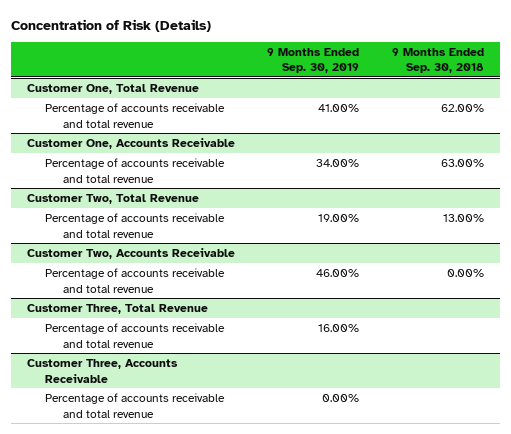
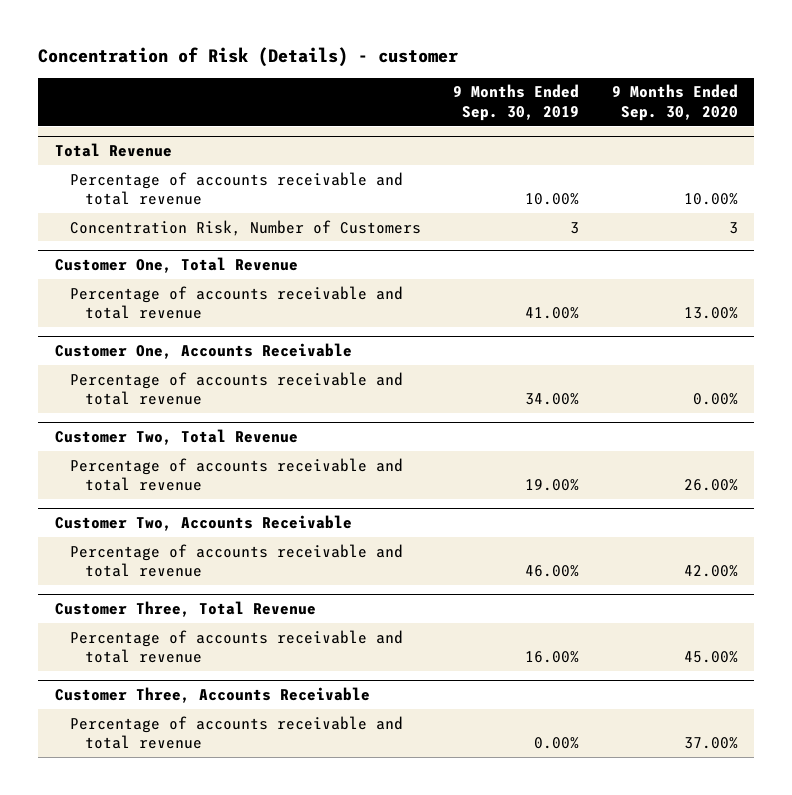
[10,18,211,32] Concentration of Risk (Details) -> [38,47,459,68] Concentration of Risk (Details) - customer
[391,47,484,74] 9 Months Ended Sep. 30, 2018 -> none
none -> [611,84,738,121] 9 Months Ended Sep. 30, 2020
none -> [54,143,172,158] Total Revenue
none -> [69,171,403,206] Percentage of accounts receivable and total revenue
none -> [69,219,421,236] Concentration Risk, Number of Customers

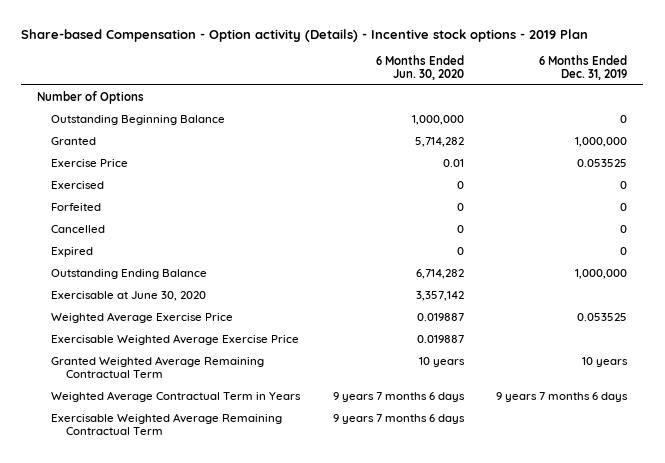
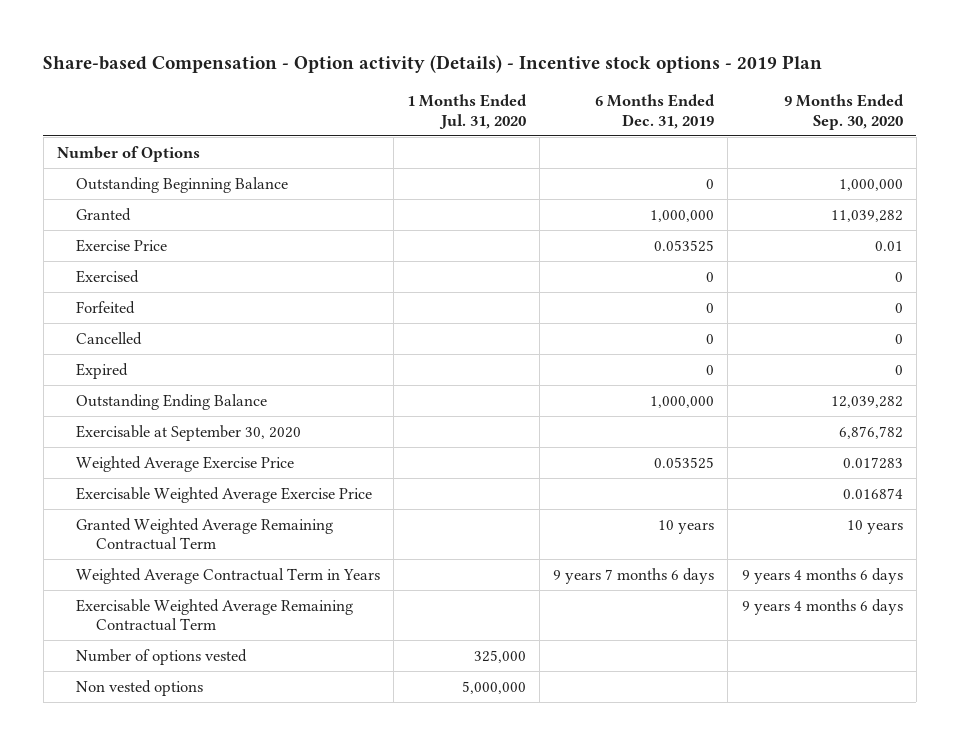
[375,54,464,81] 6 Months Ended Jun. 30, 2020 -> none
none -> [407,94,528,129] 1 Months Ended Jul. 31, 2020
none -> [783,94,904,130] 9 Months Ended Sep. 30, 2020
[51,290,207,301] Exercisable at June 30, 2020 -> [76,424,302,441] Exercisable at September 30, 2020
none -> [76,648,248,665] Number of options vested
none -> [76,679,204,696] Non vested options

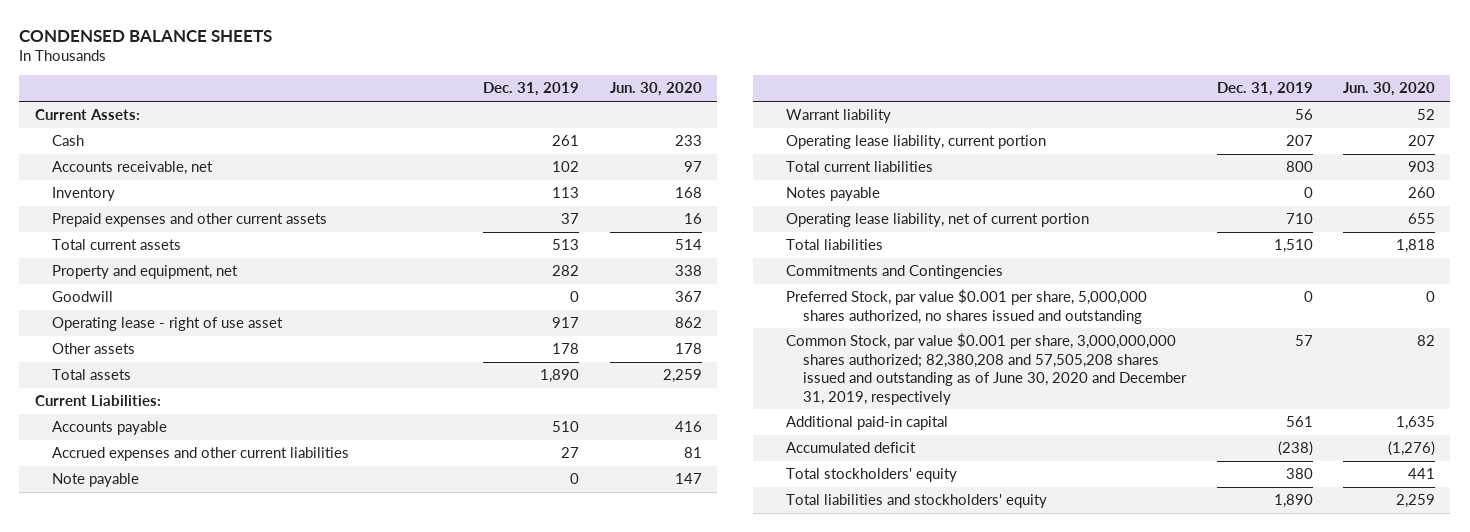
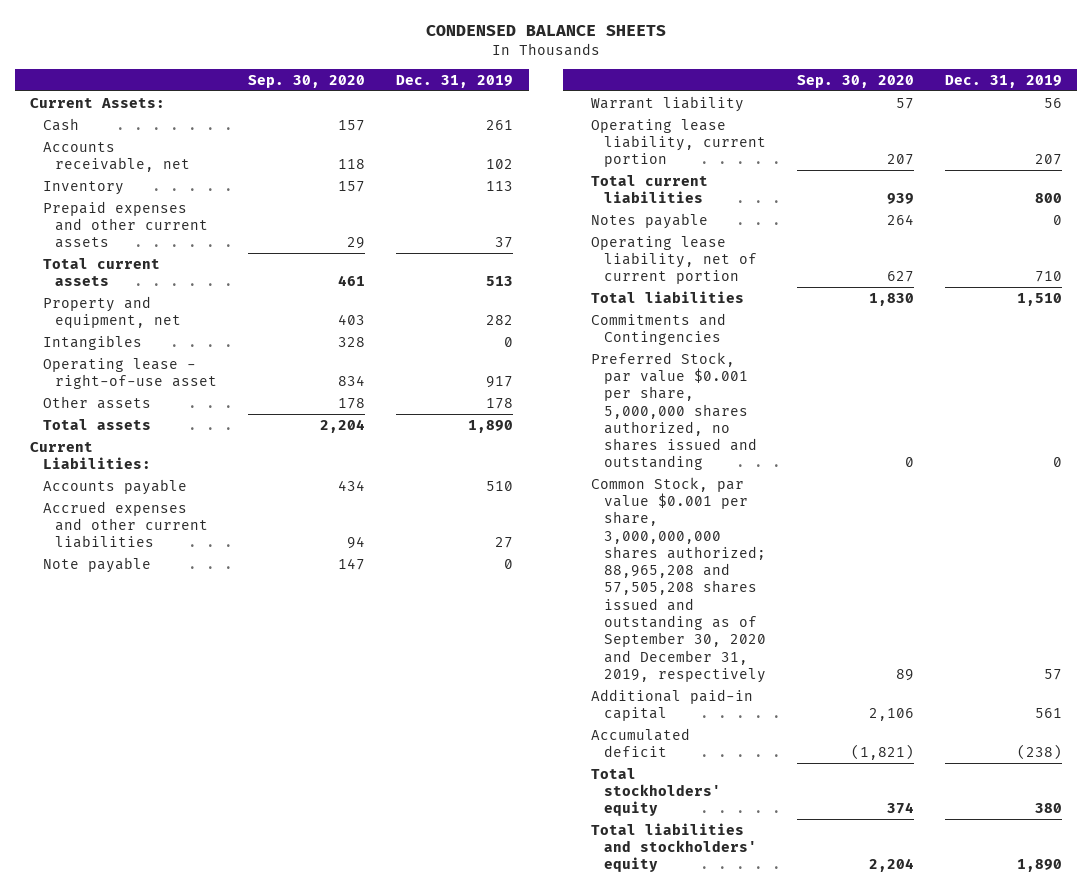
[609,82,702,97] Jun. 30, 2020 -> none
none -> [248,74,366,88] Sep. 30, 2020
[52,290,114,302] Goodwill -> none
none -> [42,334,142,350] Intangibles
[52,316,284,331] Operating lease - right of use asset -> [42,357,218,390] Operating lease - right-of-use asset
[785,332,1188,405] Common Stock, par value $0.001 per share, 3,000,000,000 shares authorized; 82,380,208 and 57,505,208 shares issued and outstanding as of June 30, 2020 and December 31, 2019, respectively -> [591,476,766,683] Common Stock, par value $0.001 per share, 3,000,000,000 shares authorized; 88,965,208 and 57,505,208 shares issued and outstanding as of September 30, 2020 and December 31, 2019, respectively

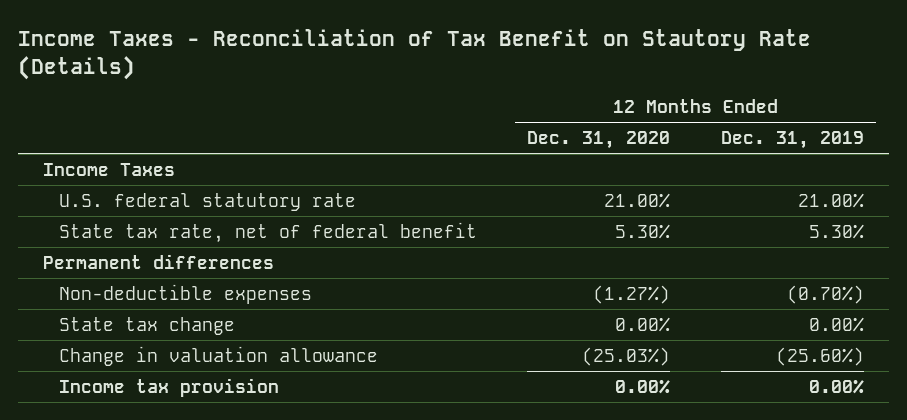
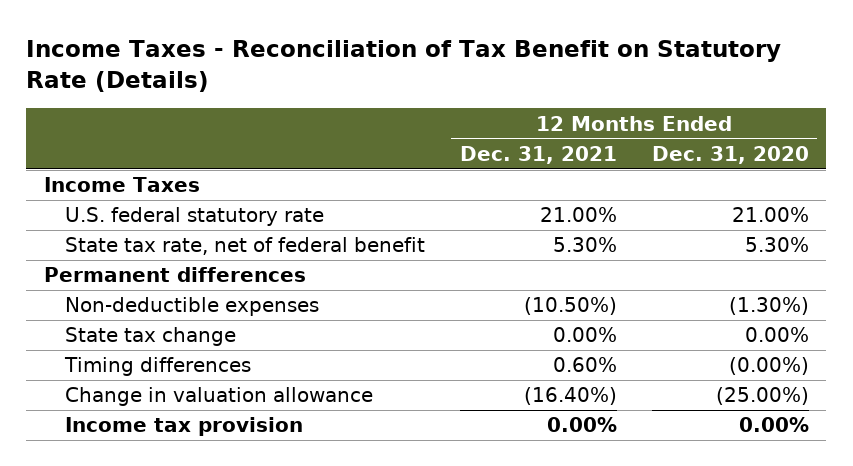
[18,28,812,80] Income Taxes - Reconciliation of Tax Benefit on Stautory Rate (Details) -> [26,40,782,93] Income Taxes - Reconciliation of Tax Benefit on Statutory Rate (Details)
[720,131,864,150] Dec. 31, 2019 -> none
none -> [459,145,617,164] Dec. 31, 2021
[593,284,671,304] (1.27%) -> [728,297,809,316] (1.30%)
none -> [63,357,251,377] Timing differences
[582,346,671,366] (25.03%) -> [715,387,809,406] (25.00%)

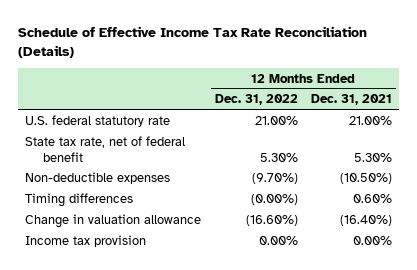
[26,40,782,93] Income Taxes - Reconciliation of Tax Benefit on Statutory Rate (Details) -> [17,26,367,59] Schedule of Effective Income Tax Rate Reconciliation (Details)
[651,145,809,164] Dec. 31, 2020 -> none
none -> [214,94,298,106] Dec. 31, 2022
[43,177,200,193] Income Taxes -> none
[43,267,306,283] Permanent differences -> none
[64,327,236,347] State tax change -> none

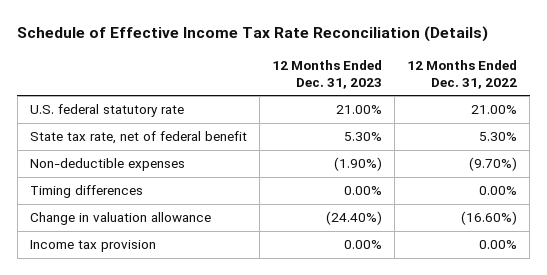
[311,94,393,106] Dec. 31, 2021 -> none
none -> [272,60,383,89] 12 Months Ended Dec. 31, 2023
[250,194,298,206] (0.00%) -> [479,186,518,196] 0.00%

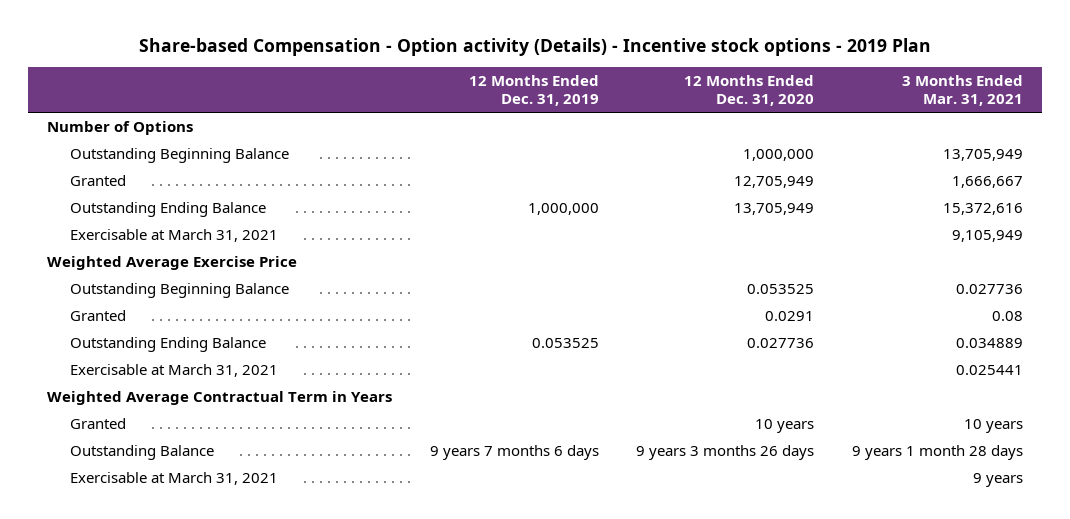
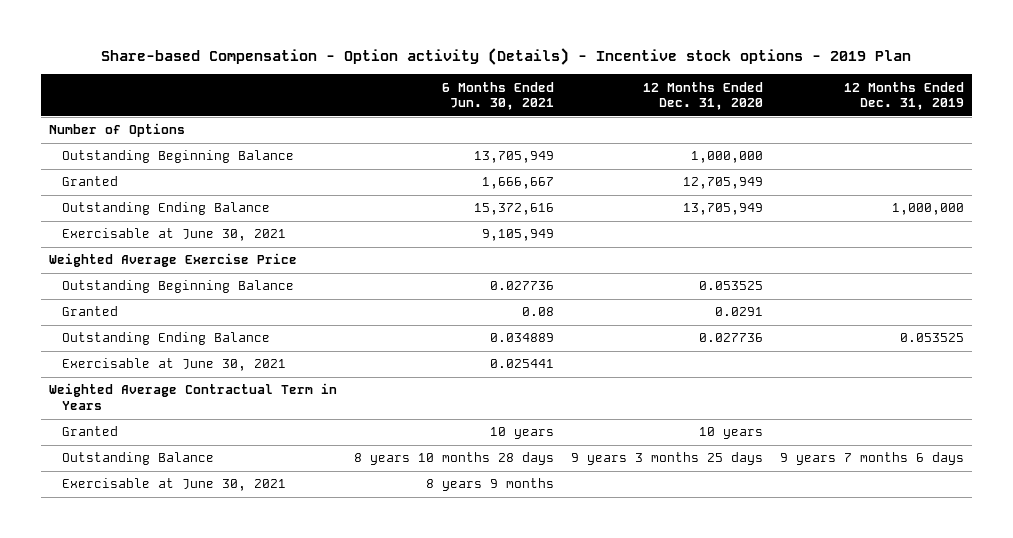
[902,74,1024,107] 3 Months Ended Mar. 31, 2021 -> none
none -> [441,81,554,111] 6 Months Ended Jun. 30, 2021
[70,228,279,242] Exercisable at March 31, 2021 -> [62,228,287,242] Exercisable at June 30, 2021
[70,363,279,377] Exercisable at March 31, 2021 -> [62,358,287,372] Exercisable at June 30, 2021
[636,444,815,460] 9 years 3 months 26 days -> [570,452,763,466] 9 years 3 months 25 days
[70,471,279,485] Exercisable at March 31, 2021 -> [62,478,287,492] Exercisable at June 30, 2021

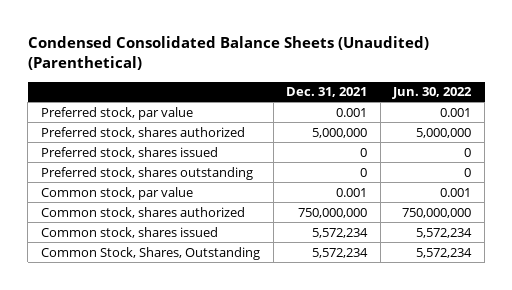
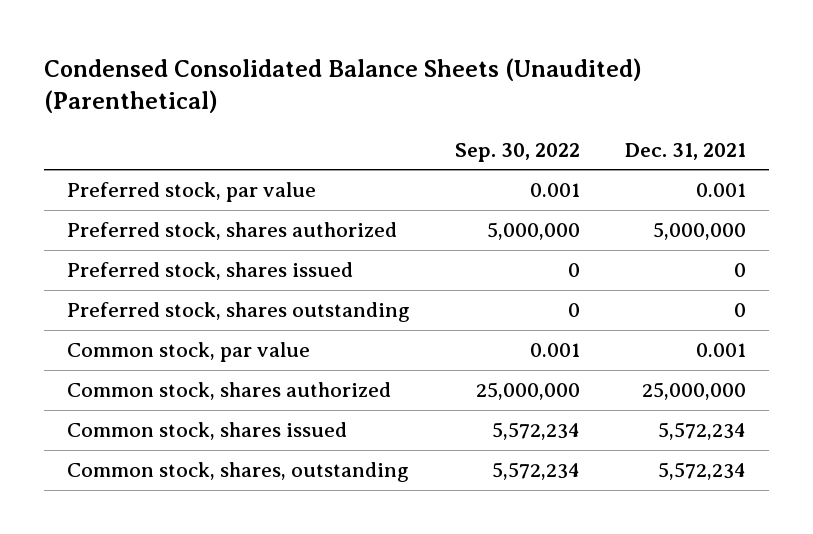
[392,87,473,100] Jun. 30, 2022 -> none
none -> [455,142,581,162] Sep. 30, 2022
[298,207,368,218] 750,000,000 -> [642,382,747,401] 25,000,000
[40,246,260,260] Common Stock, Shares, Outstanding -> [66,462,409,483] Common stock, shares, outstanding

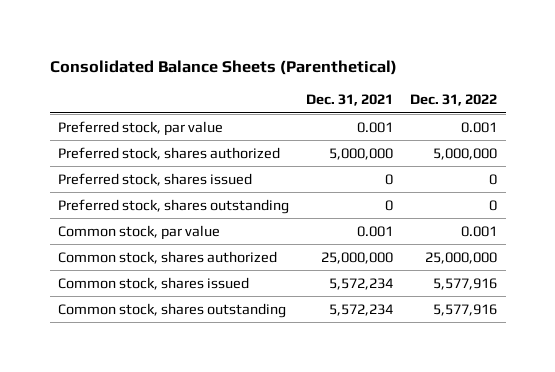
[44,57,643,113] Condensed Consolidated Balance Sheets (Unaudited) (Parenthetical) -> [49,60,397,76] Consolidated Balance Sheets (Parenthetical)
[455,142,581,162] Sep. 30, 2022 -> none
none -> [410,94,498,107] Dec. 31, 2022
[66,462,409,483] Common stock, shares, outstanding -> [58,302,287,318] Common stock, shares outstanding

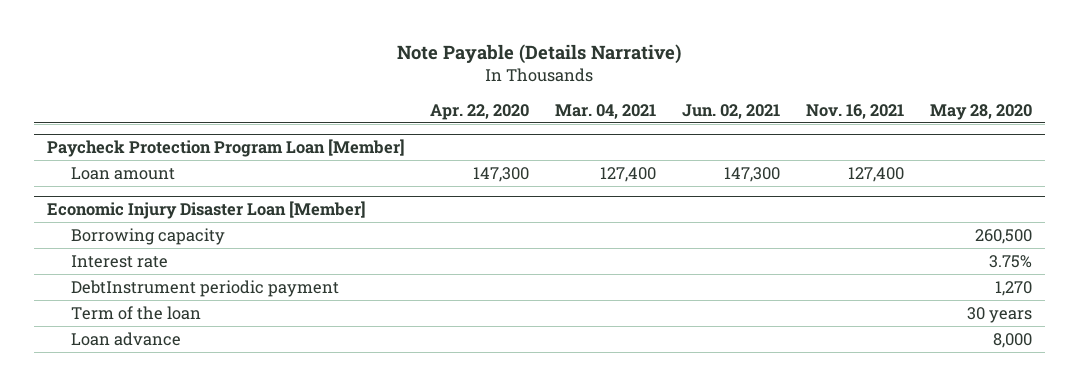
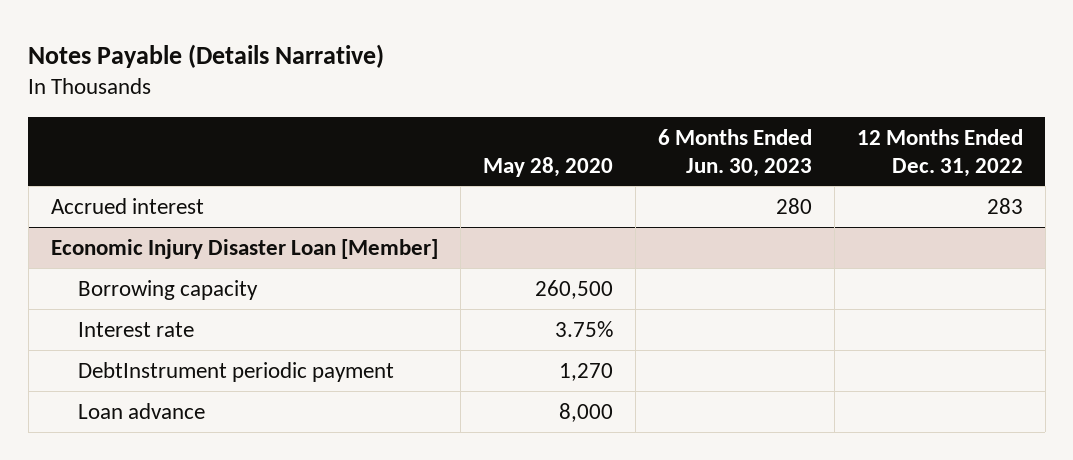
[397,43,682,64] Note Payable (Details Narrative) -> [28,43,385,68] Notes Payable (Details Narrative)
[430,103,530,120] Apr. 22, 2020 -> none
[555,103,657,119] Mar. 04, 2021 -> none
[682,103,781,119] Jun. 02, 2021 -> none
[806,103,905,119] Nov. 16, 2021 -> none
none -> [657,128,812,177] 6 Months Ended Jun. 30, 2023
none -> [856,128,1023,177] 12 Months Ended Dec. 31, 2022
[46,138,405,157] Paycheck Protection Program Loan [Member] -> none
[70,166,175,180] Loan amount -> none
none -> [50,197,204,214] Accrued interest
[70,305,201,320] Term of the loan -> none

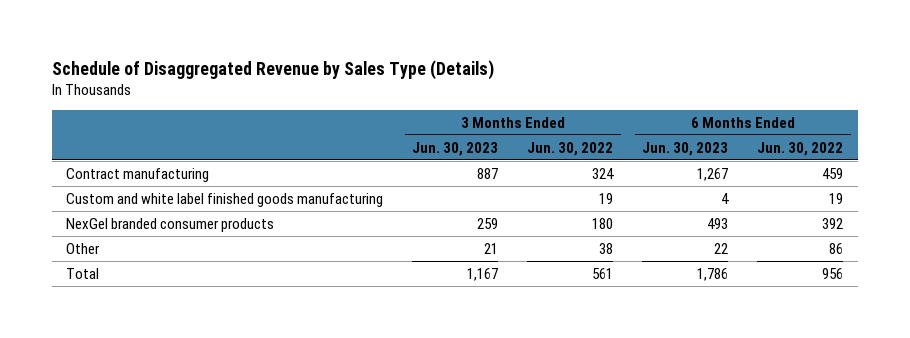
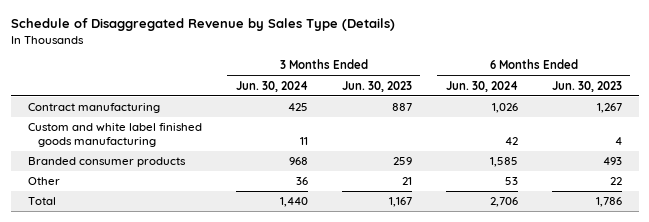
[527,141,614,156] Jun. 30, 2022 -> none
[757,141,844,156] Jun. 30, 2022 -> none
none -> [235,80,308,92] Jun. 30, 2024
none -> [445,80,518,92] Jun. 30, 2024
[66,217,275,232] NexGel branded consumer products -> [27,157,186,168] Branded consumer products

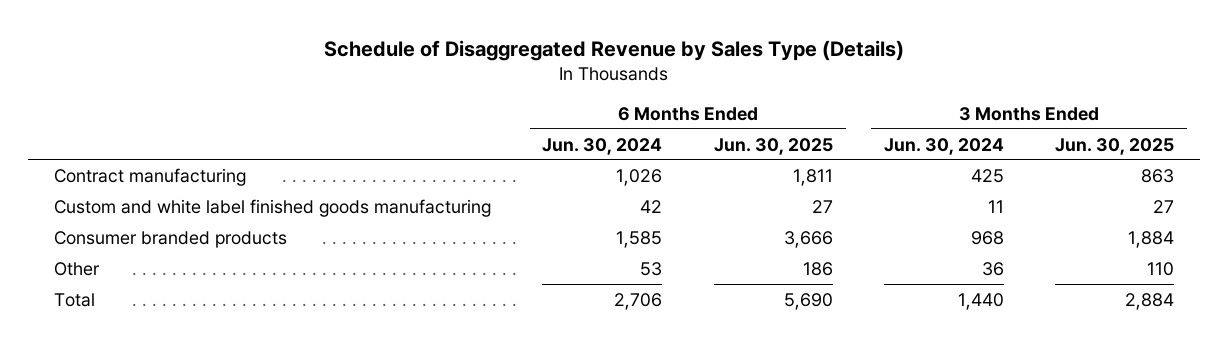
[341,80,412,92] Jun. 30, 2023 -> none
[551,80,622,92] Jun. 30, 2023 -> none
none -> [713,137,833,155] Jun. 30, 2025
none -> [1055,137,1175,155] Jun. 30, 2025
[27,157,186,168] Branded consumer products -> [54,230,288,248] Consumer branded products

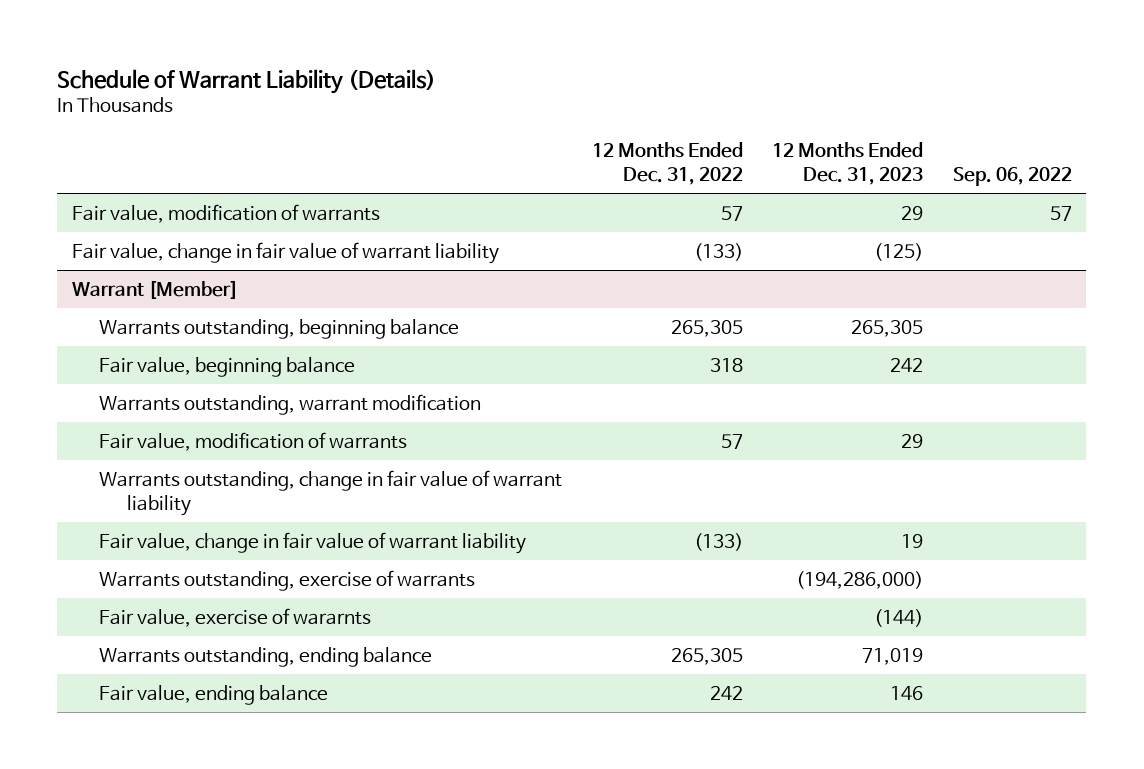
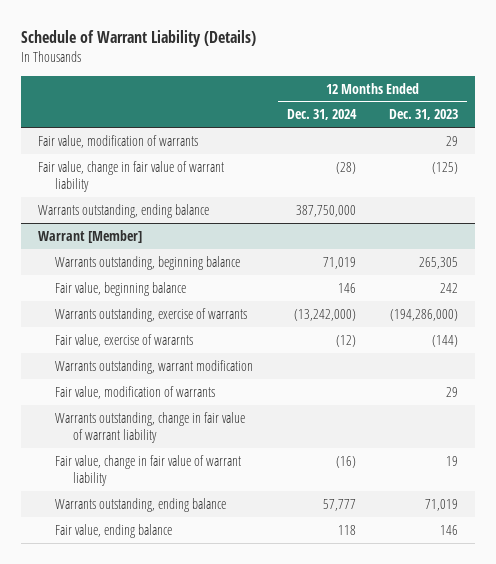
[591,142,743,186] 12 Months Ended Dec. 31, 2022 -> none
[952,167,1072,187] Sep. 06, 2022 -> none
none -> [286,109,357,121] Dec. 31, 2024
none -> [37,203,209,218] Warrants outstanding, ending balance
[99,569,476,591] Warrants outstanding, exercise of warrants -> [55,307,248,322] Warrants outstanding, exercise of warrants
[99,607,372,627] Fair value, exercise of wararnts -> [55,333,194,347] Fair value, exercise of wararnts

